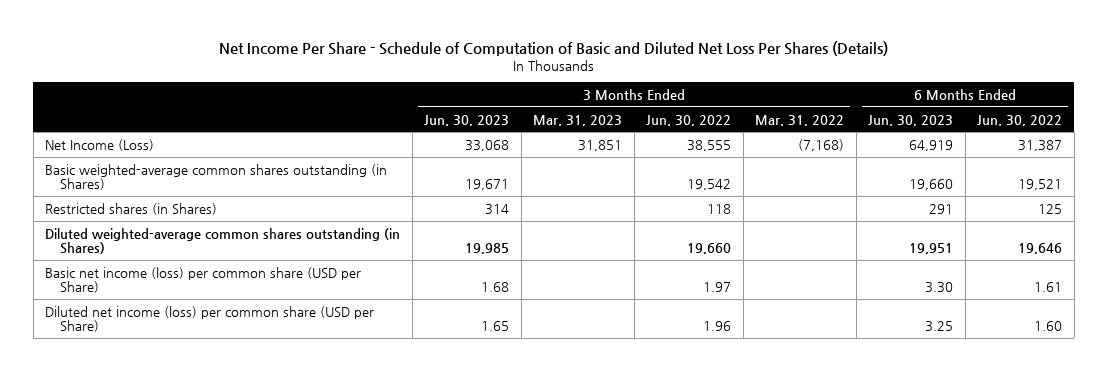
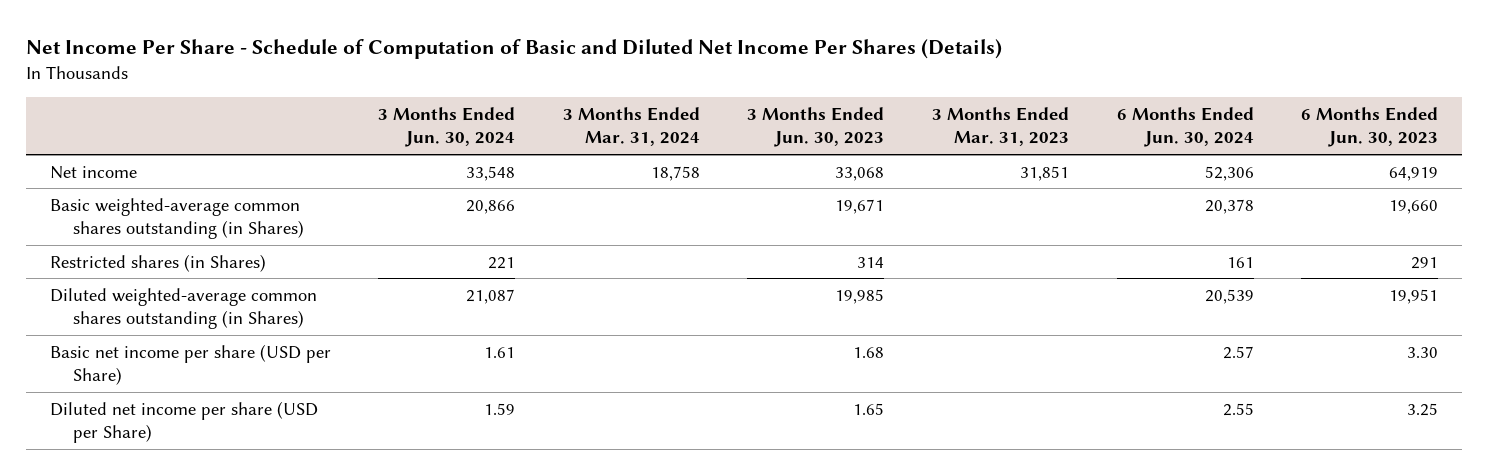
[218,40,888,56] Net Income Per Share - Schedule of Computation of Basic and Diluted Net Loss Per Shares (Details) -> [25,39,1002,60] Net Income Per Share - Schedule of Computation of Basic and Diluted Net Income Per Shares (Details)
[646,114,732,126] Jun. 30, 2022 -> none
[755,114,845,126] Mar. 31, 2022 -> none
[977,114,1063,126] Jun. 30, 2022 -> none
none -> [378,107,516,148] 3 Months Ended Jun. 30, 2024
none -> [562,107,700,147] 3 Months Ended Mar. 31, 2024
none -> [1116,107,1254,148] 6 Months Ended Jun. 30, 2024
[45,138,155,151] Net Income (Loss) -> [49,165,137,179] Net income
[45,266,362,294] Basic net income (loss) per common share (USD per Share) -> [49,343,331,385] Basic net income per share (USD per Share)
[45,305,375,333] Diluted net income (loss) per common share (USD per Share) -> [49,400,318,443] Diluted net income per share (USD per Share)

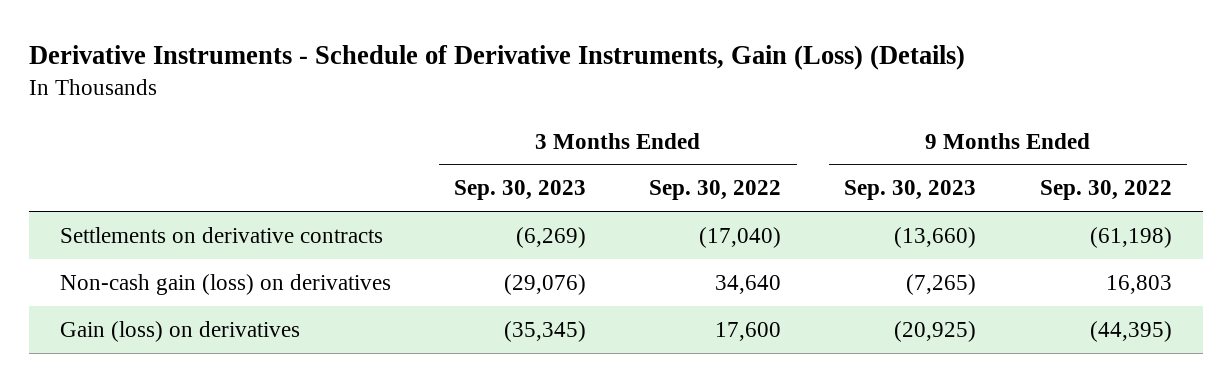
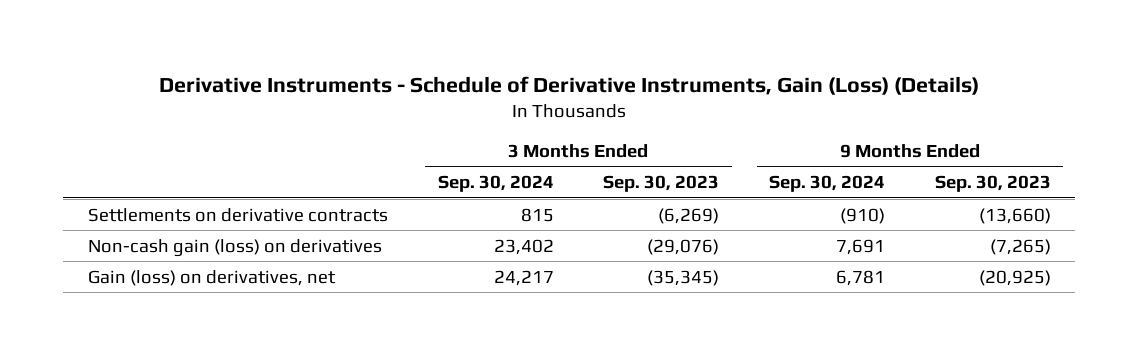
[649,180,782,201] Sep. 30, 2022 -> none
[1039,180,1172,201] Sep. 30, 2022 -> none
none -> [437,175,554,193] Sep. 30, 2024
none -> [768,175,885,193] Sep. 30, 2024
[60,320,301,342] Gain (loss) on derivatives -> [88,269,337,286] Gain (loss) on derivatives, net

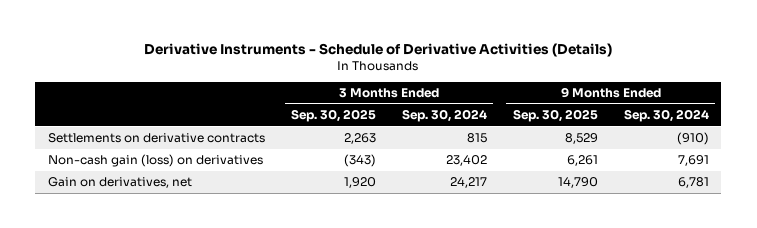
[159,75,980,95] Derivative Instruments - Schedule of Derivative Instruments, Gain (Loss) (Details) -> [144,42,613,57] Derivative Instruments - Schedule of Derivative Activities (Details)
[603,175,720,193] Sep. 30, 2023 -> none
[934,175,1051,193] Sep. 30, 2023 -> none
none -> [291,109,377,123] Sep. 30, 2025
none -> [512,109,598,123] Sep. 30, 2025
[88,269,337,286] Gain (loss) on derivatives, net -> [48,177,193,189] Gain on derivatives, net

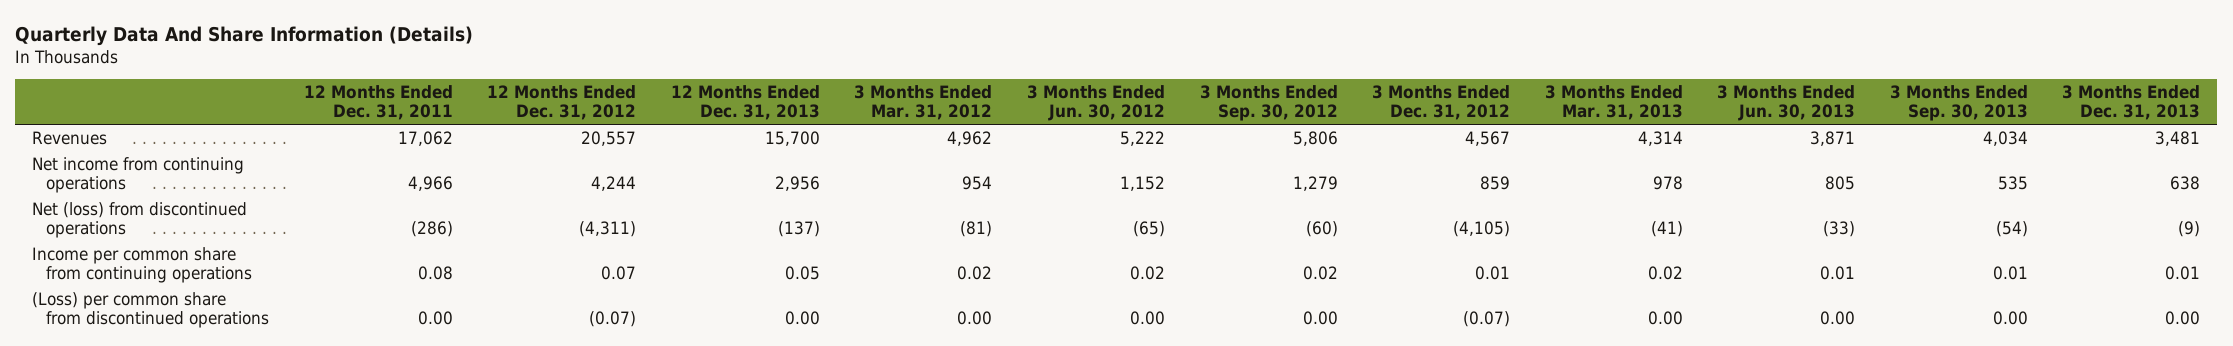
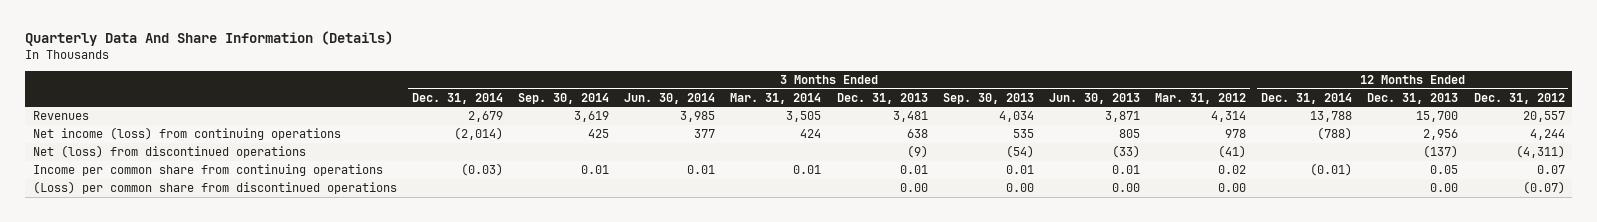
[303,84,453,121] 12 Months Ended Dec. 31, 2011 -> none
[1026,84,1165,122] 3 Months Ended Jun. 30, 2012 -> none
[1199,84,1338,122] 3 Months Ended Sep. 30, 2012 -> none
[1372,84,1511,121] 3 Months Ended Dec. 31, 2012 -> none
[1544,84,1683,121] 3 Months Ended Mar. 31, 2013 -> none
none -> [411,92,503,104] Dec. 31, 2014
none -> [517,92,609,104] Sep. 30, 2014
none -> [624,92,716,104] Jun. 30, 2014
none -> [730,92,822,104] Mar. 31, 2014
none -> [1261,92,1353,104] Dec. 31, 2014
[947,130,993,146] 4,962 -> [1211,111,1247,123] 4,314
[32,156,245,194] Net income from continuing operations -> [32,127,341,141] Net income (loss) from continuing operations
[962,176,993,191] 954 -> [1225,129,1247,139] 978
[960,221,993,238] (81) -> [1218,145,1247,159] (41)

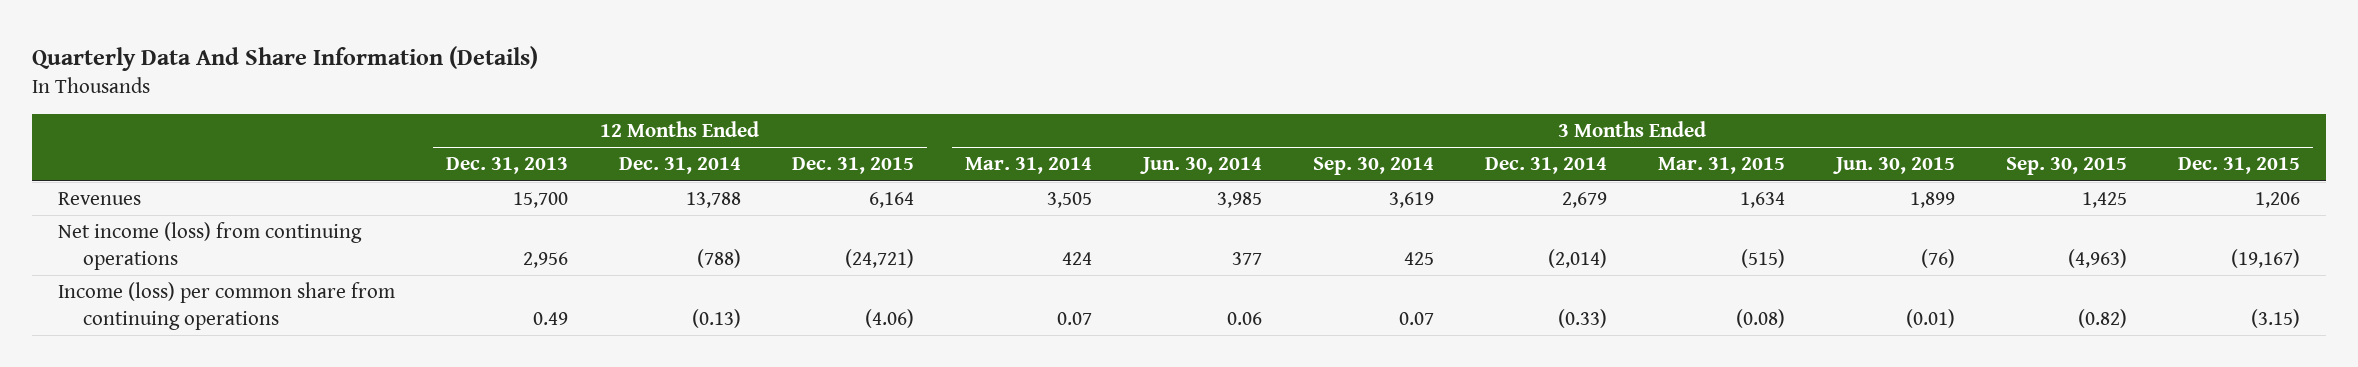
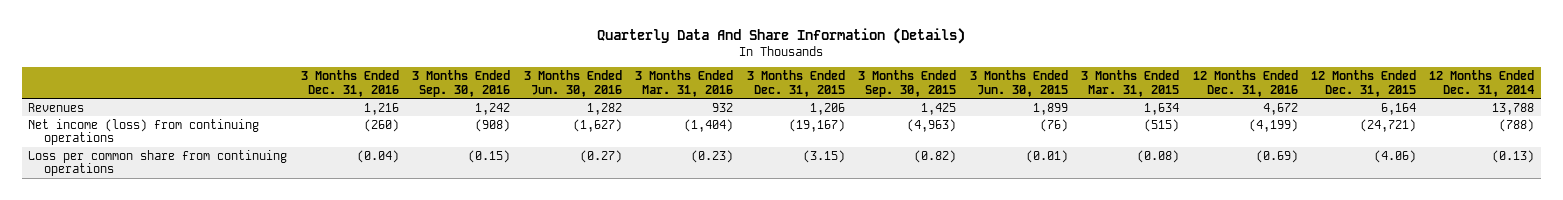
[445,157,568,175] Dec. 31, 2013 -> none
[964,157,1092,175] Mar. 31, 2014 -> none
[1139,157,1262,175] Jun. 30, 2014 -> none
[1312,157,1434,176] Sep. 30, 2014 -> none
[1484,157,1607,175] Dec. 31, 2014 -> none
none -> [300,70,399,97] 3 Months Ended Dec. 31, 2016
none -> [412,70,511,97] 3 Months Ended Sep. 30, 2016
none -> [523,70,622,97] 3 Months Ended Jun. 30, 2016
none -> [635,70,734,97] 3 Months Ended Mar. 31, 2016
none -> [1192,70,1298,97] 12 Months Ended Dec. 31, 2016
[57,282,395,330] Income (loss) per common share from continuing operations -> [28,149,288,177] Loss per common share from continuing operations

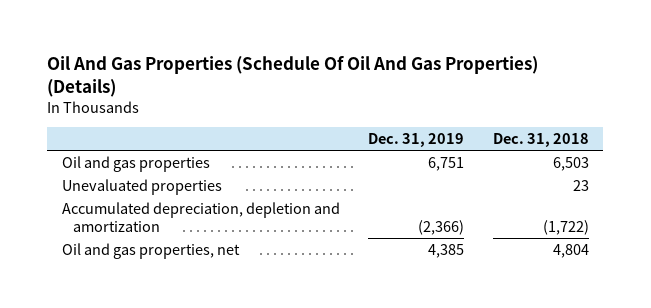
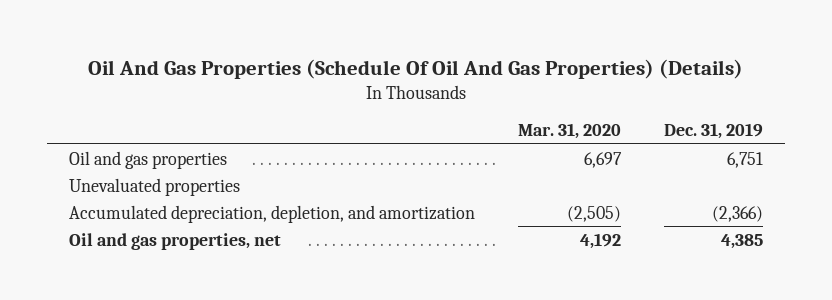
[493,133,590,148] Dec. 31, 2018 -> none
none -> [517,123,621,140] Mar. 31, 2020
[61,201,340,232] Accumulated depreciation, depletion and amortization -> [68,204,475,223] Accumulated depreciation, depletion, and amortization

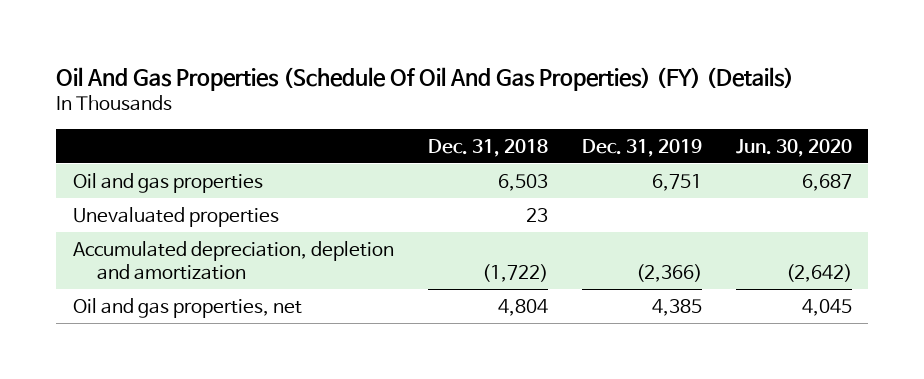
[87,58,743,79] Oil And Gas Properties (Schedule Of Oil And Gas Properties) (Details) -> [55,66,794,91] Oil And Gas Properties (Schedule Of Oil And Gas Properties) (FY) (Details)
[517,123,621,140] Mar. 31, 2020 -> none
none -> [427,138,548,157] Dec. 31, 2018
none -> [735,138,852,157] Jun. 30, 2020
[68,204,475,223] Accumulated depreciation, depletion, and amortization -> [72,240,394,281] Accumulated depreciation, depletion and amortization

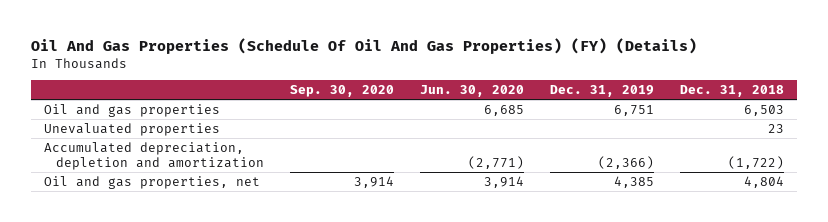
none -> [290,85,395,98] Sep. 30, 2020
[801,173,852,191] 6,687 -> [483,104,524,116] 6,685
[785,264,852,283] (2,642) -> [467,156,524,170] (2,771)
[801,298,852,316] 4,045 -> [483,175,524,188] 3,914

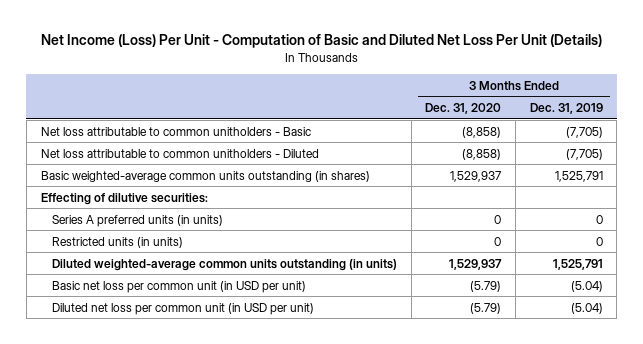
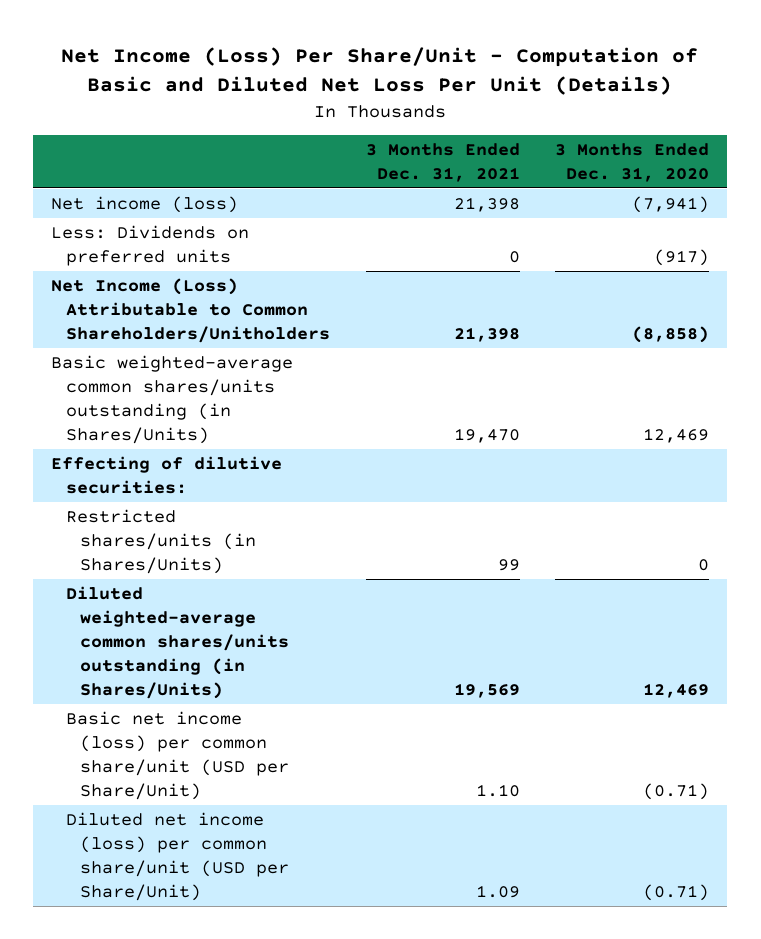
[40,34,602,49] Net Income (Loss) Per Unit - Computation of Basic and Diluted Net Loss Per Unit (Details) -> [61,47,699,96] Net Income (Loss) Per Share/Unit - Computation of Basic and Diluted Net Loss Per Unit (Details)
[529,102,603,114] Dec. 31, 2019 -> none
none -> [365,142,520,182] 3 Months Ended Dec. 31, 2021
[40,148,319,158] Net loss attributable to common unitholders - Diluted -> none
none -> [51,195,239,213] Net income (loss)
none -> [51,224,250,266] Less: Dividends on preferred units
[40,126,311,136] Net loss attributable to common unitholders - Basic -> [51,277,330,343] Net Income (Loss) Attributable to Common Shareholders/Unitholders
[40,170,370,182] Basic weighted-average common units outstanding (in shares) -> [51,354,294,444] Basic weighted-average common shares/units outstanding (in Shares/Units)
[450,170,502,182] 1,529,937 -> [643,427,710,443] 12,469
[52,214,224,227] Series A preferred units (in units) -> none
[52,236,184,248] Restricted units (in units) -> [65,508,256,574] Restricted shares/units (in Shares/Units)
[52,258,398,271] Diluted weighted-average common units outstanding (in units) -> [65,585,289,699] Diluted weighted-average common shares/units outstanding (in Shares/Units)
[449,258,503,270] 1,529,937 -> [643,682,710,698] 12,469
[52,280,307,293] Basic net loss per common unit (in USD per unit) -> [65,710,289,800] Basic net income (loss) per common share/unit (USD per Share/Unit)
[470,280,502,292] (5.79) -> [643,782,710,800] (0.71)
[52,302,315,315] Diluted net loss per common unit (in USD per unit) -> [65,811,289,901] Diluted net income (loss) per common share/unit (USD per Share/Unit)
[470,302,502,314] (5.79) -> [643,883,710,901] (0.71)

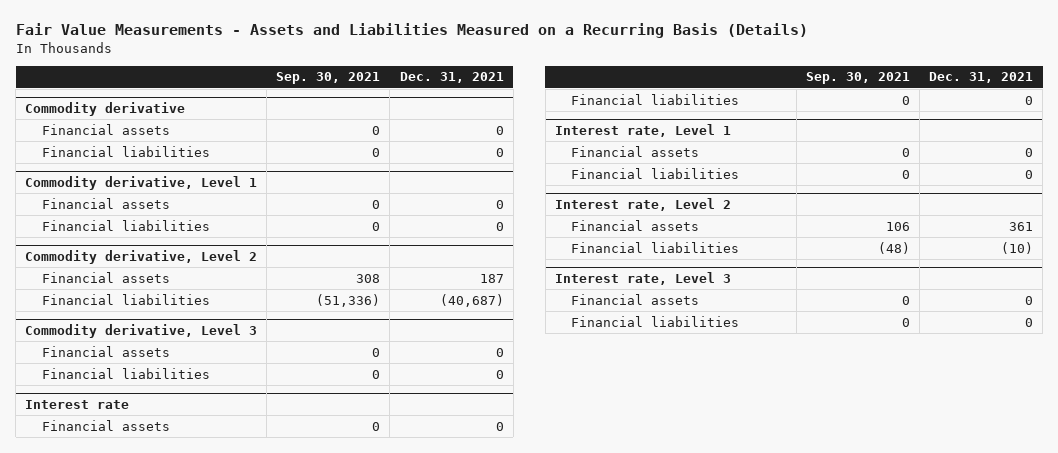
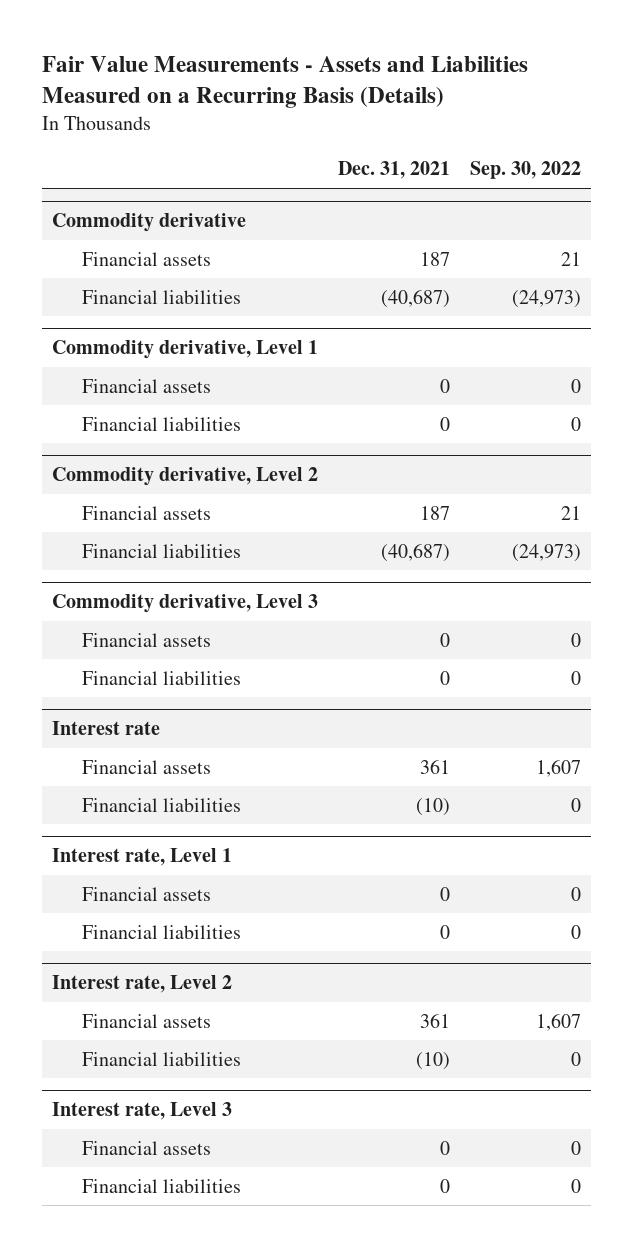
[276,72,381,85] Sep. 30, 2021 -> none
none -> [470,161,582,180] Sep. 30, 2022
[495,125,504,135] 0 -> [419,251,450,266] 187
[495,147,504,157] 0 -> [380,288,450,308] (40,687)
[495,421,504,431] 0 -> [419,758,450,774] 361
[1025,95,1034,105] 0 -> [415,797,450,816] (10)

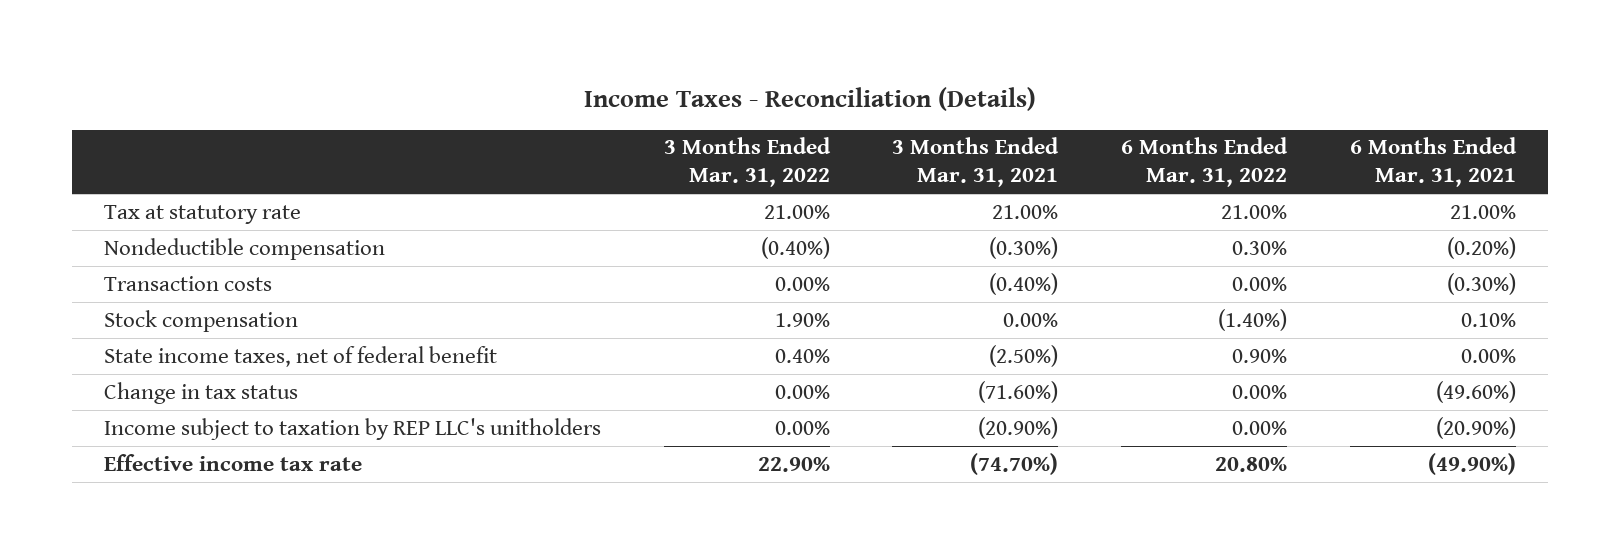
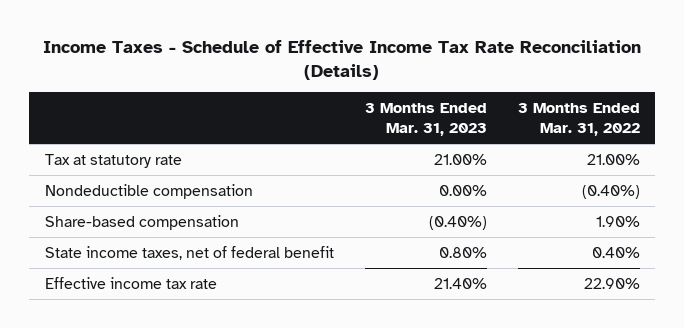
[583,87,1036,112] Income Taxes - Reconciliation (Details) -> [43,39,642,80] Income Taxes - Schedule of Effective Income Tax Rate Reconciliation (Details)
[892,137,1060,188] 3 Months Ended Mar. 31, 2021 -> none
[1121,137,1289,188] 6 Months Ended Mar. 31, 2022 -> none
[1350,137,1518,188] 6 Months Ended Mar. 31, 2021 -> none
none -> [364,102,487,136] 3 Months Ended Mar. 31, 2023
[103,275,272,291] Transaction costs -> none
[103,309,298,332] Stock compensation -> [44,214,239,230] Share-based compensation
[103,381,298,404] Change in tax status -> none
[103,417,601,440] Income subject to taxation by REP LLC's unitholders -> none

